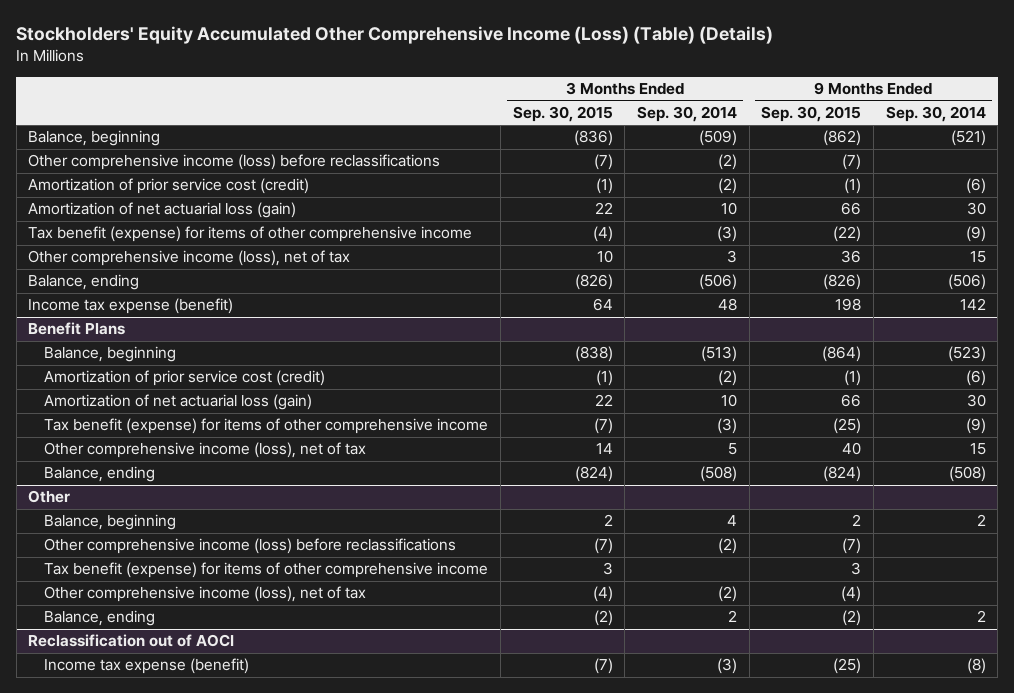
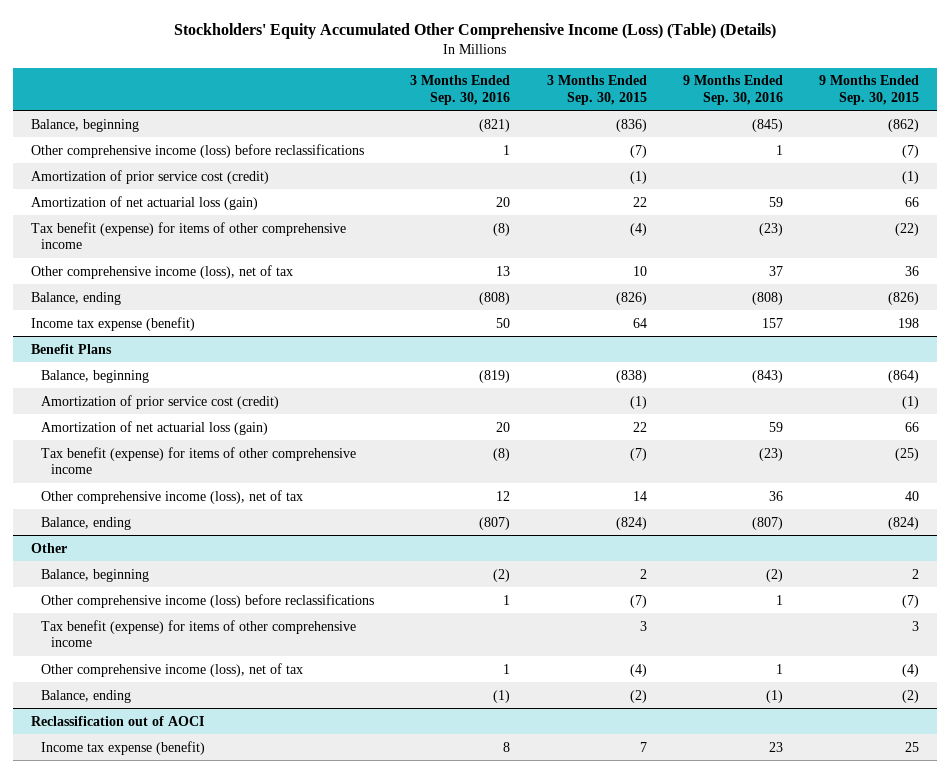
[637,105,738,122] Sep. 30, 2014 -> none
[885,105,986,122] Sep. 30, 2014 -> none
none -> [410,75,511,105] 3 Months Ended Sep. 30, 2016
none -> [682,75,783,105] 9 Months Ended Sep. 30, 2016
[593,658,613,675] (7) -> [639,741,647,752] 7
[833,658,862,675] (25) -> [904,741,919,752] 25

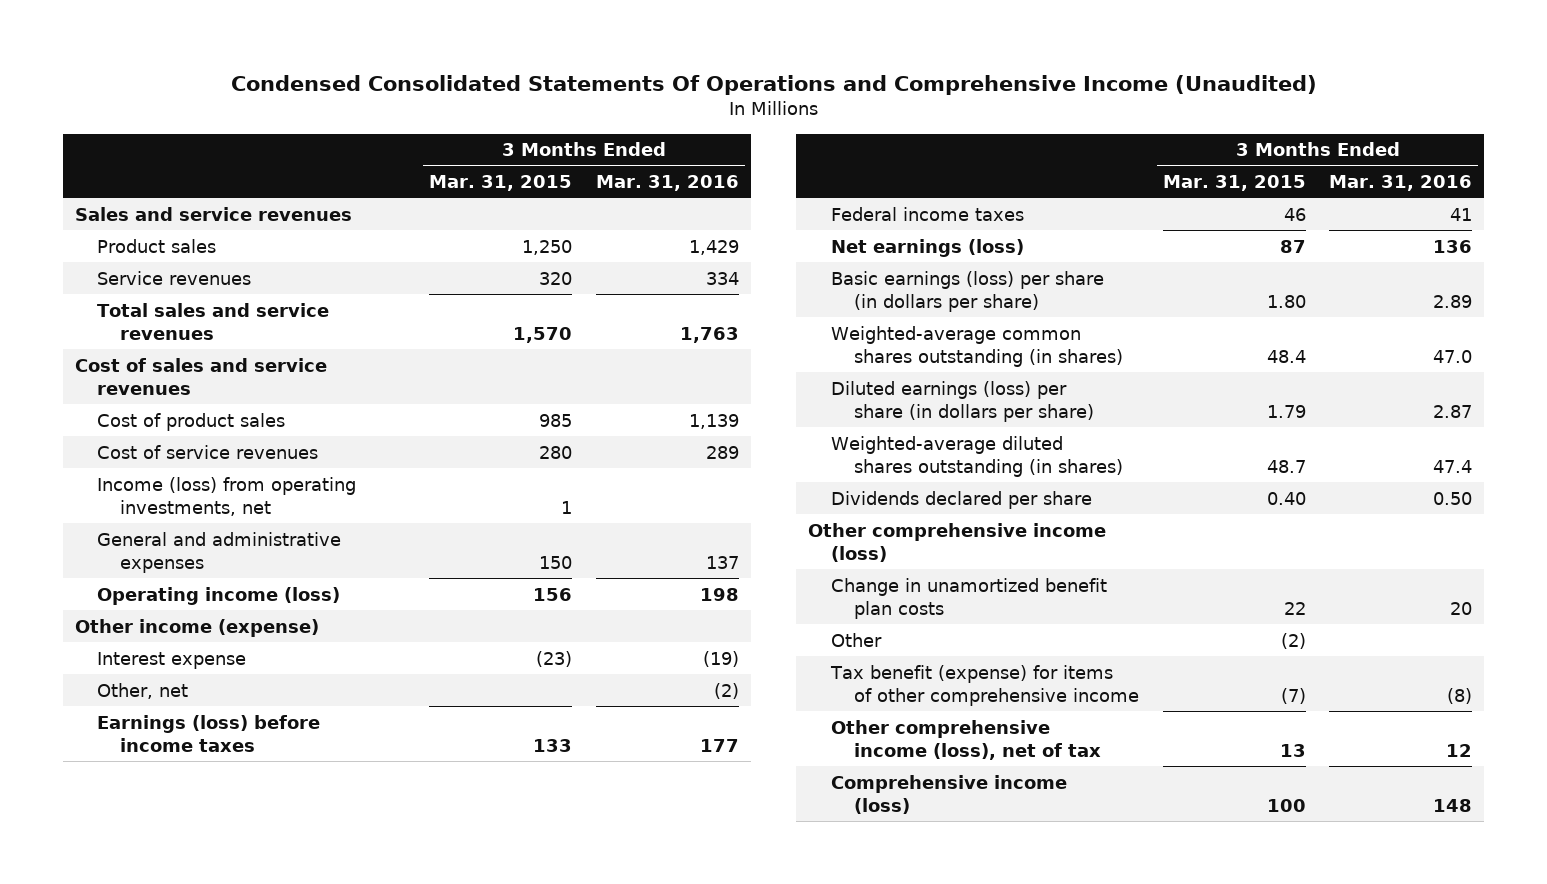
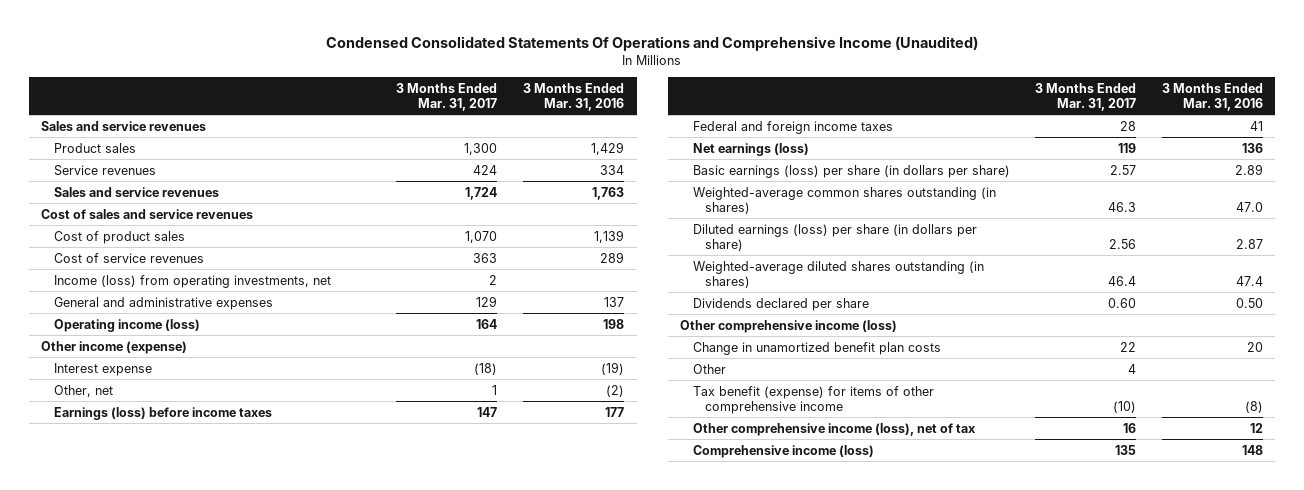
[429,175,573,192] Mar. 31, 2015 -> none
none -> [396,82,498,111] 3 Months Ended Mar. 31, 2017
[97,302,330,341] Total sales and service revenues -> [53,186,219,197] Sales and service revenues
[830,206,1024,221] Federal income taxes -> [692,120,893,134] Federal and foreign income taxes

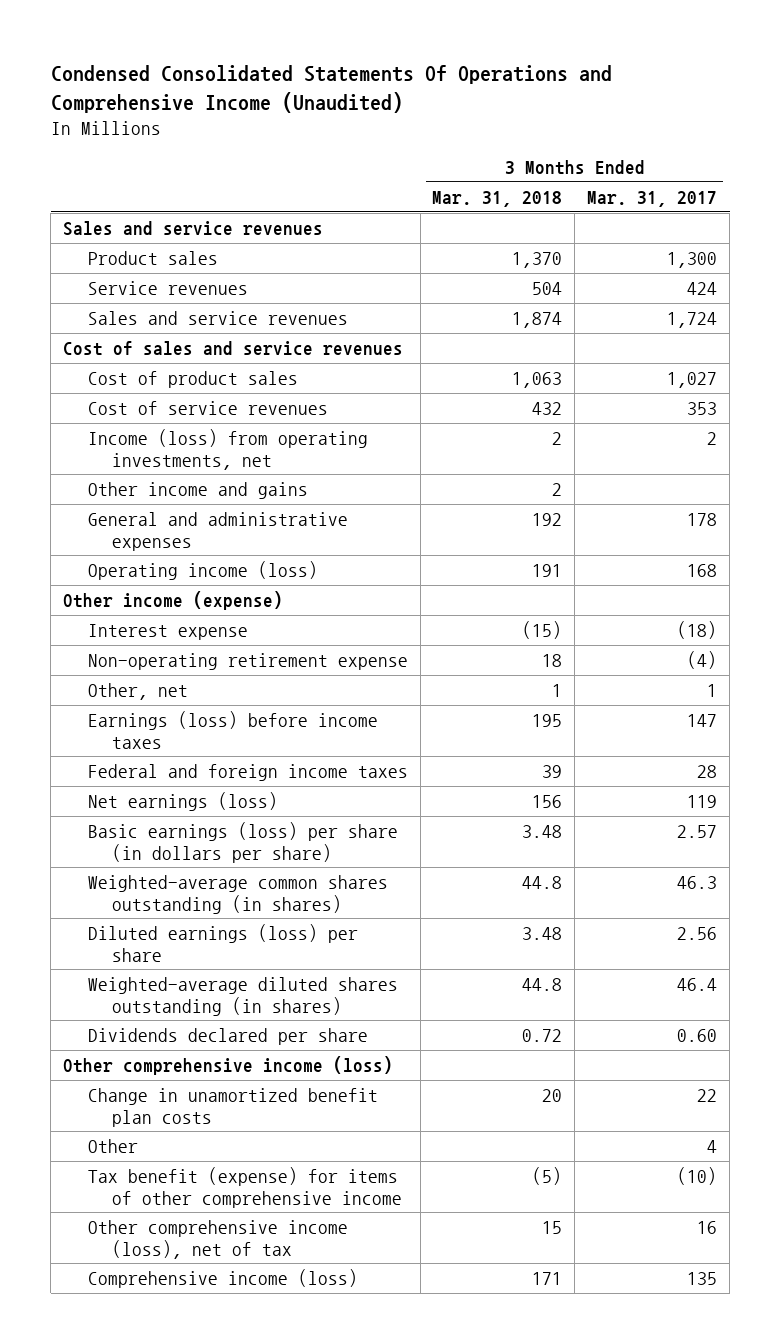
[522,82,624,111] 3 Months Ended Mar. 31, 2016 -> none
none -> [432,190,563,207] Mar. 31, 2018
[465,230,498,243] 1,070 -> [667,371,718,388] 1,027
[473,252,498,263] 363 -> [687,401,718,415] 353
none -> [87,481,308,499] Other income and gains
[476,295,498,307] 129 -> [687,512,718,526] 178
[476,318,498,329] 164 -> [687,563,718,577] 168
none -> [87,652,408,670] Non-operating retirement expense
[692,223,977,251] Diluted earnings (loss) per share (in dollars per share) -> [87,923,358,962] Diluted earnings (loss) per share

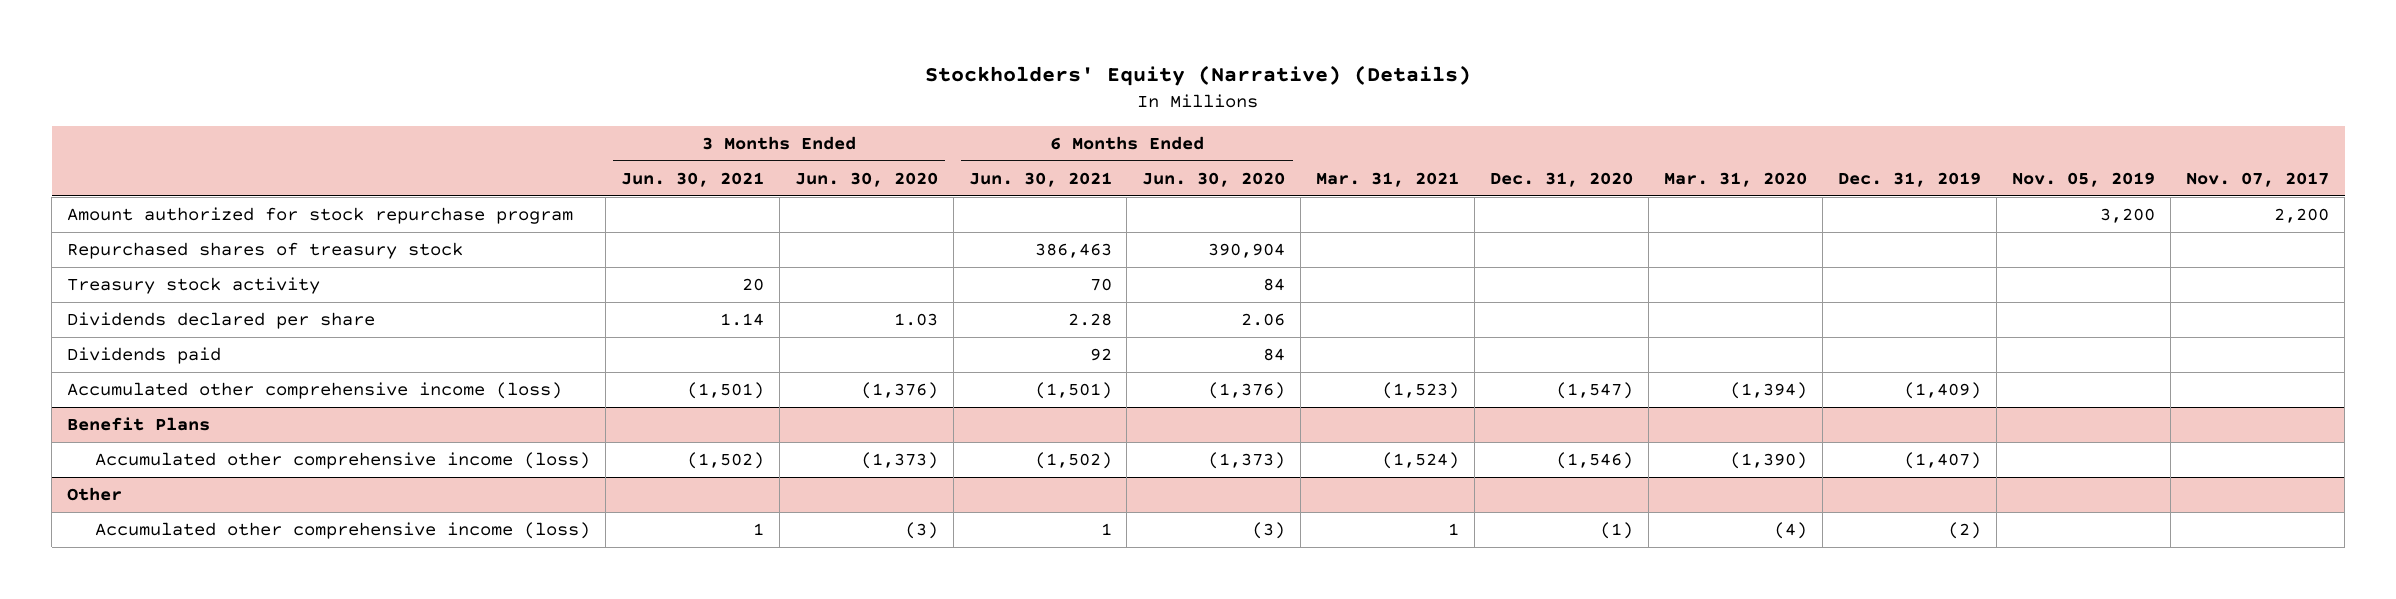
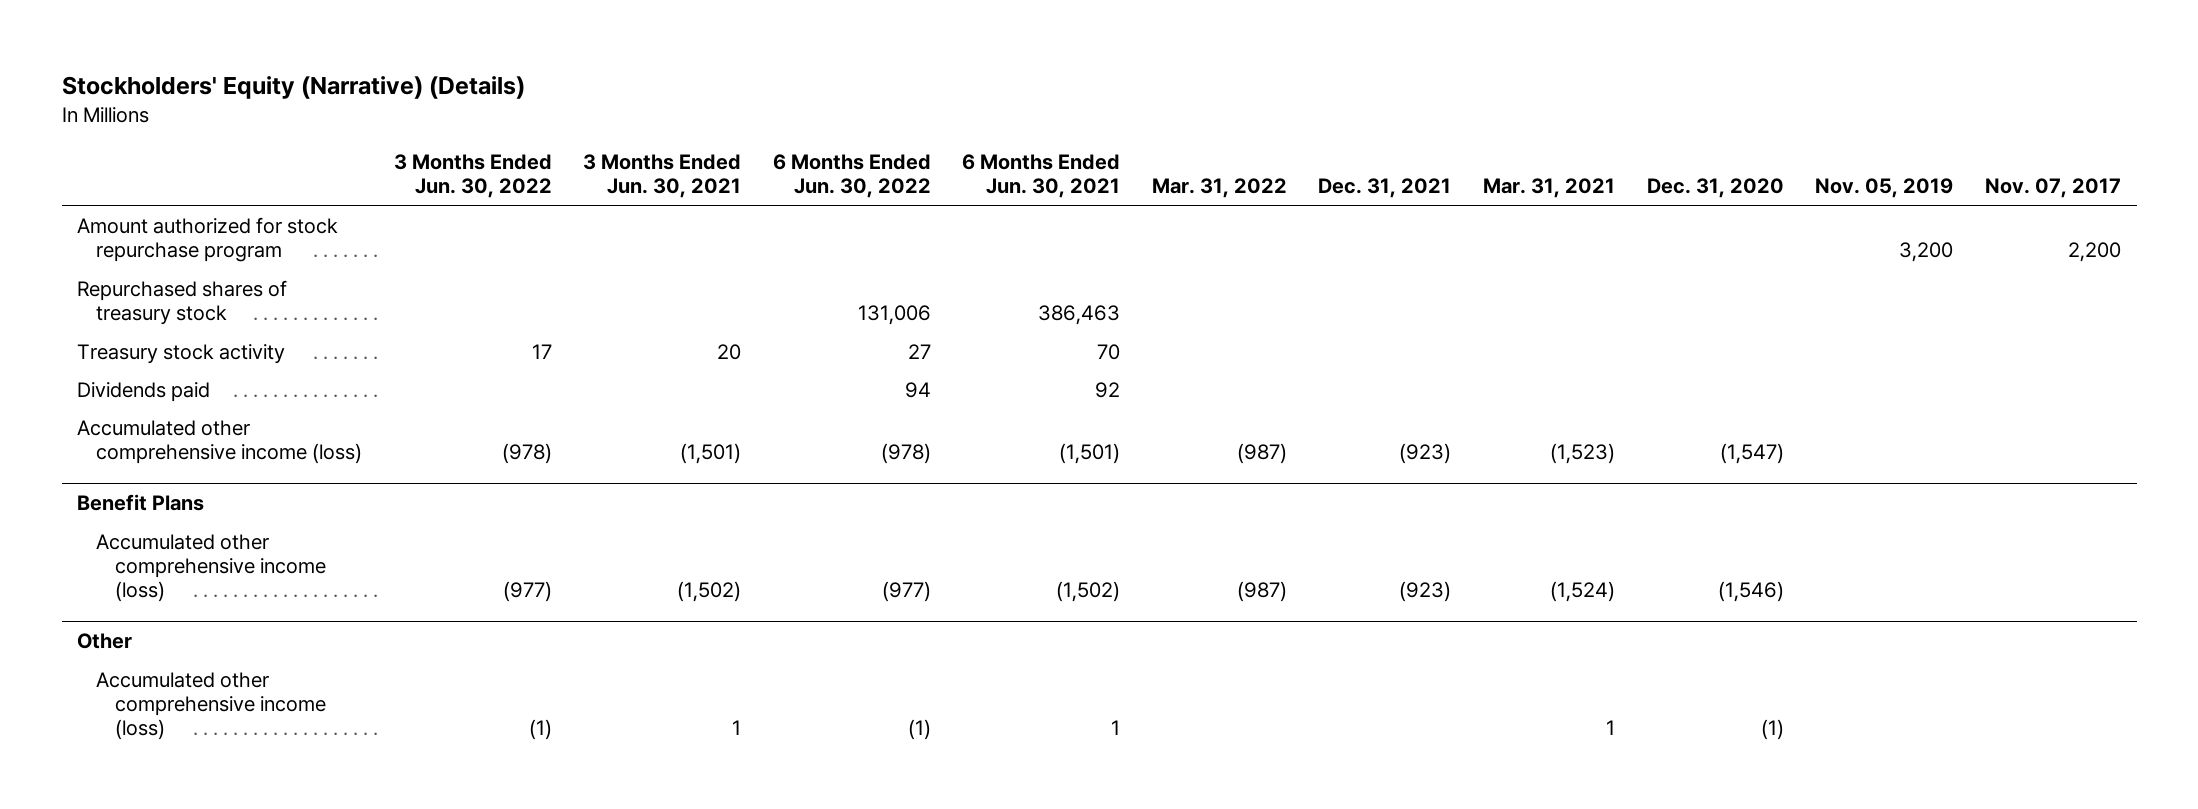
[794,171,938,187] Jun. 30, 2020 -> none
[1142,171,1286,187] Jun. 30, 2020 -> none
[1664,171,1808,187] Mar. 31, 2020 -> none
[1838,171,1982,187] Dec. 31, 2019 -> none
none -> [393,154,552,199] 3 Months Ended Jun. 30, 2022
none -> [772,154,931,199] 6 Months Ended Jun. 30, 2022
none -> [1151,178,1287,199] Mar. 31, 2022
none -> [1318,178,1452,199] Dec. 31, 2021
[67,311,376,329] Dividends declared per share -> none

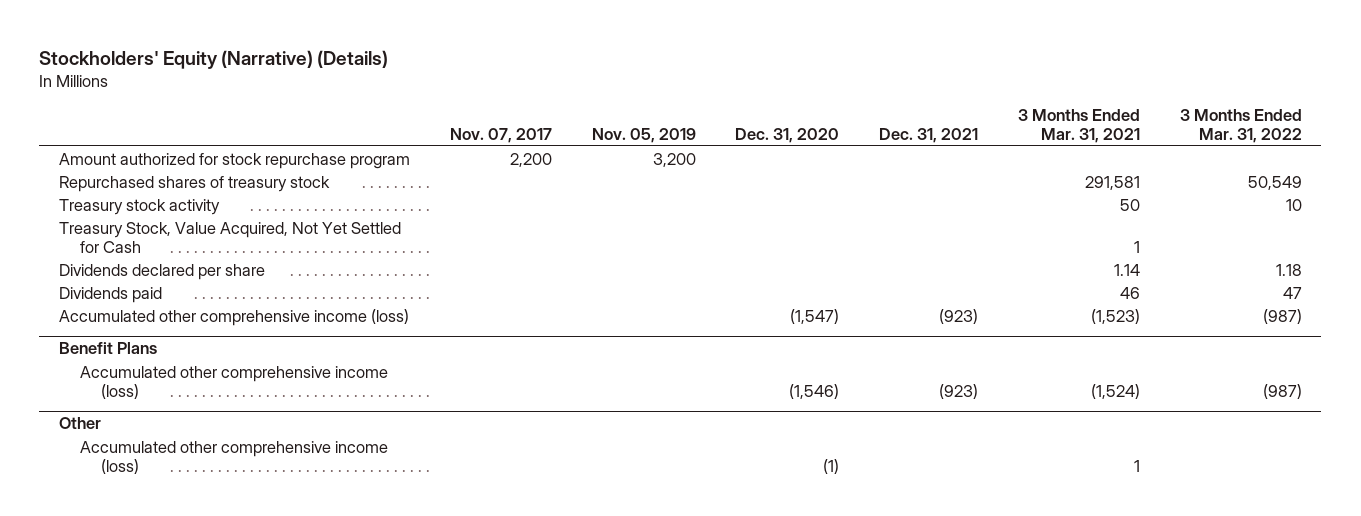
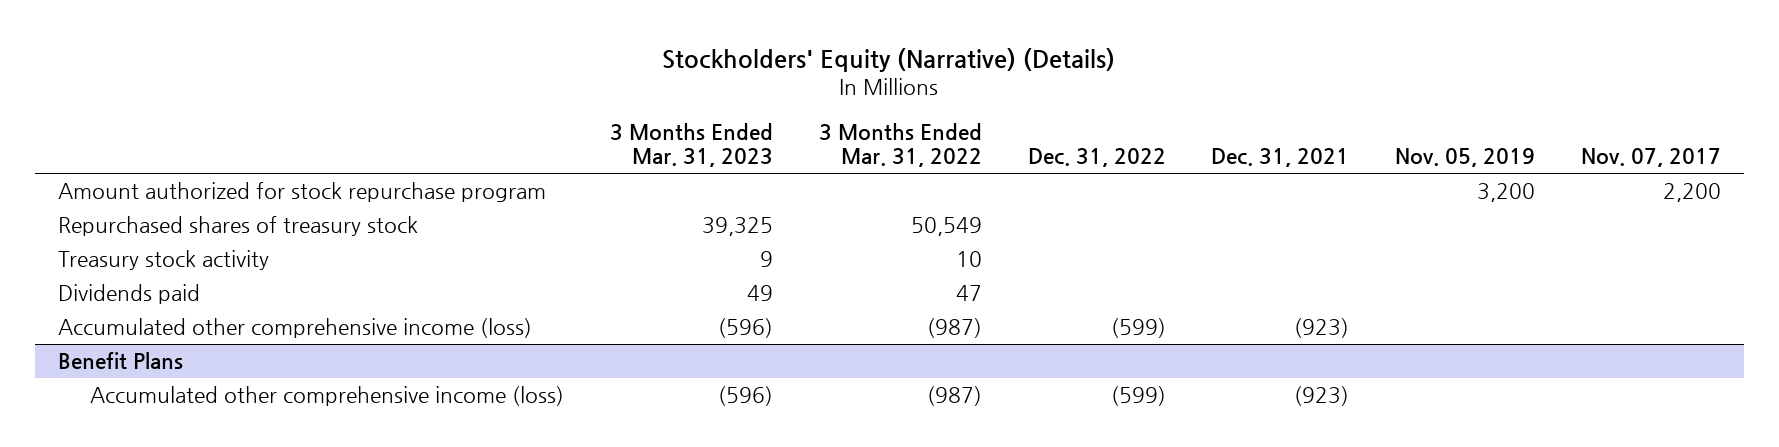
[735,127,840,143] Dec. 31, 2020 -> none
[1017,109,1140,143] 3 Months Ended Mar. 31, 2021 -> none
none -> [610,123,774,168] 3 Months Ended Mar. 31, 2023
none -> [1027,148,1166,168] Dec. 31, 2022
[59,221,402,253] Treasury Stock, Value Acquired, Not Yet Settled for Cash -> none
[59,263,266,280] Dividends declared per share -> none
[59,417,102,430] Other -> none
[79,440,388,474] Accumulated other comprehensive income (loss) -> none

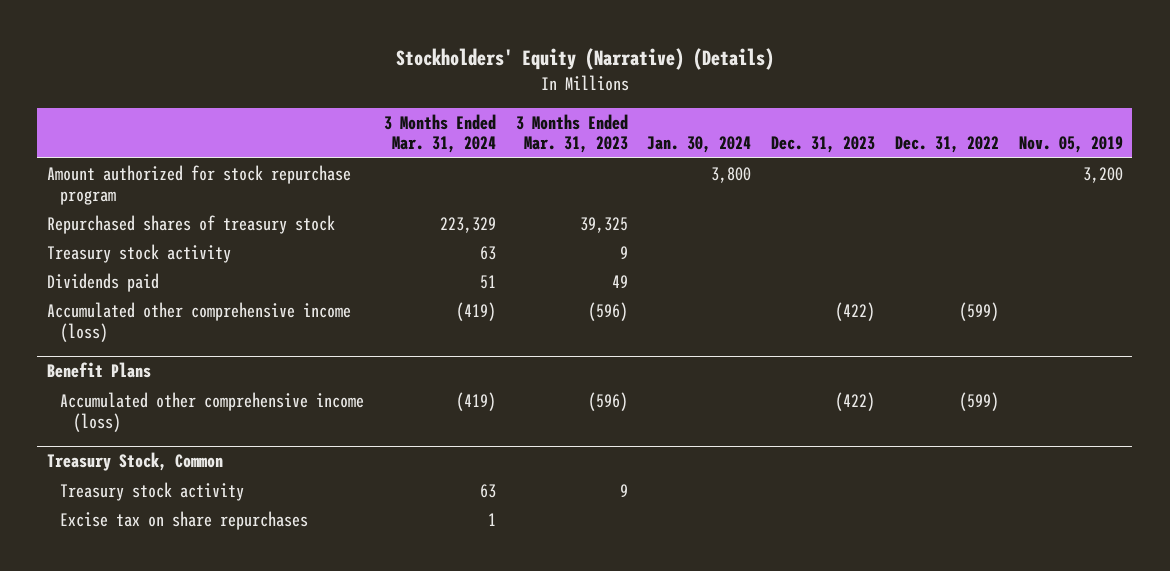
[818,123,982,168] 3 Months Ended Mar. 31, 2022 -> none
[1211,148,1350,168] Dec. 31, 2021 -> none
[1581,148,1722,168] Nov. 07, 2017 -> none
none -> [383,113,496,154] 3 Months Ended Mar. 31, 2024
none -> [647,136,752,154] Jan. 30, 2024
none -> [771,136,876,154] Dec. 31, 2023
none -> [47,452,224,472] Treasury Stock, Common
none -> [60,481,245,501] Treasury stock activity
none -> [60,510,309,530] Excise tax on share repurchases

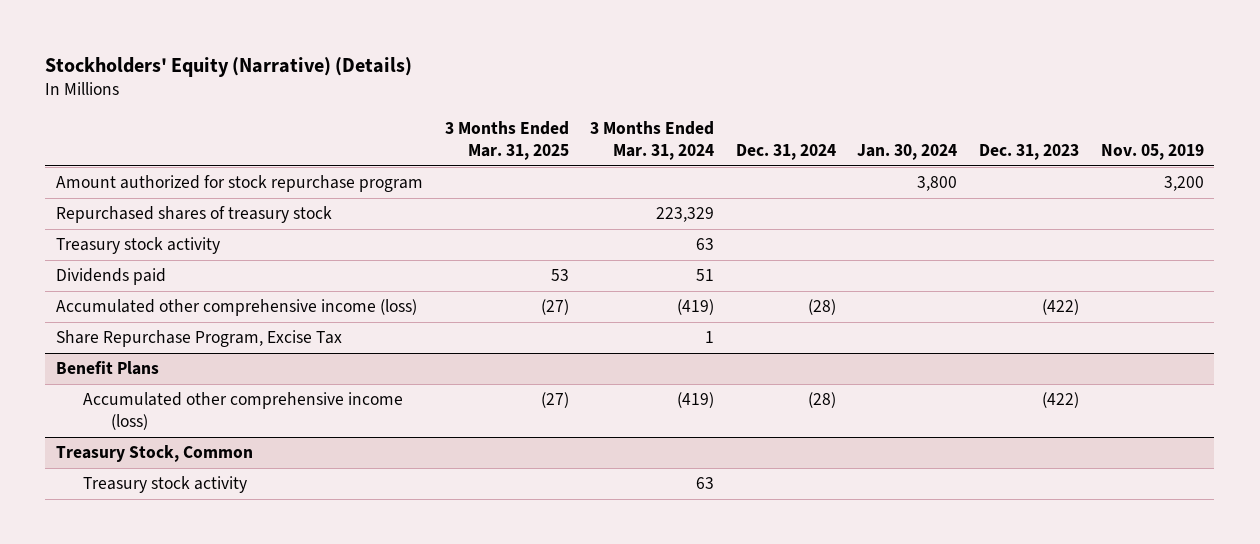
[515,113,628,154] 3 Months Ended Mar. 31, 2023 -> none
[894,136,999,154] Dec. 31, 2022 -> none
none -> [444,121,569,160] 3 Months Ended Mar. 31, 2025
none -> [735,143,836,160] Dec. 31, 2024
none -> [55,330,342,348] Share Repurchase Program, Excise Tax
[60,510,309,530] Excise tax on share repurchases -> none

